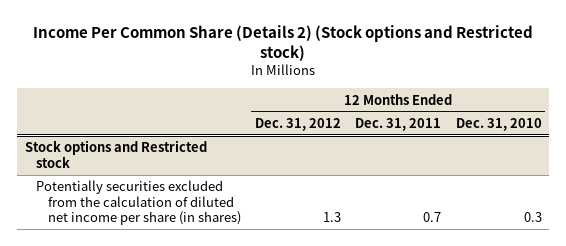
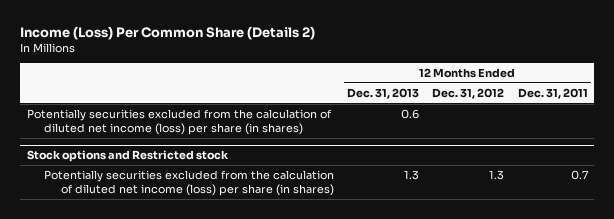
[33,24,534,61] Income Per Common Share (Details 2) (Stock options and Restricted stock) -> [19,26,315,41] Income (Loss) Per Common Share (Details 2)
[455,117,542,131] Dec. 31, 2010 -> none
none -> [347,87,420,99] Dec. 31, 2013
none -> [26,108,332,135] Potentially securities excluded from the calculation of diluted net income (loss) per share (in shares)
[36,180,241,225] Potentially securities excluded from the calculation of diluted net income per share (in shares) -> [43,169,335,196] Potentially securities excluded from the calculation of diluted net income (loss) per share (in shares)

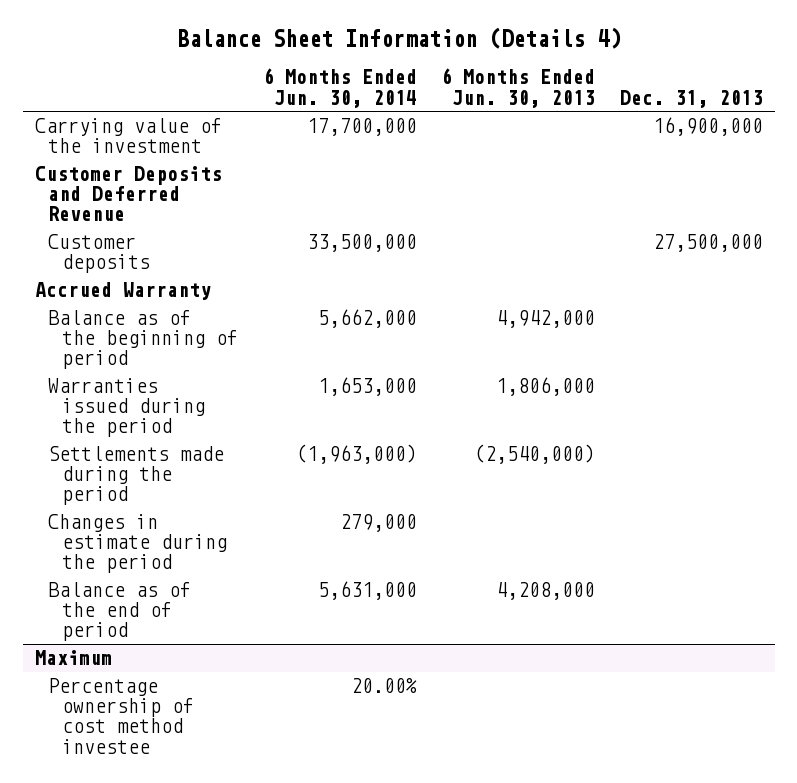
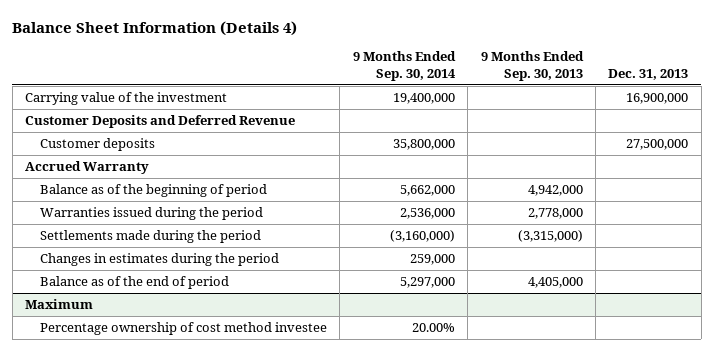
[262,68,417,108] 6 Months Ended Jun. 30, 2014 -> none
[441,68,596,108] 6 Months Ended Jun. 30, 2013 -> none
none -> [352,51,456,81] 9 Months Ended Sep. 30, 2014
none -> [480,51,584,81] 9 Months Ended Sep. 30, 2013
[48,514,228,574] Changes in estimate during the period -> [39,252,279,266] Changes in estimates during the period

